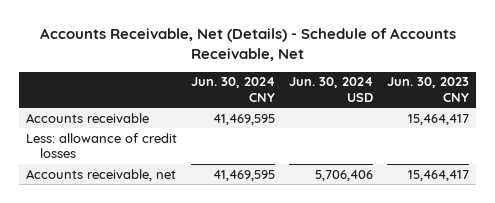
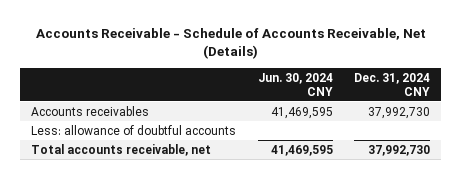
[39,28,456,62] Accounts Receivable, Net (Details) - Schedule of Accounts Receivable, Net -> [35,28,426,60] Accounts Receivable - Schedule of Accounts Receivable, Net (Details)
[289,77,374,102] Jun. 30, 2024 USD -> none
[387,77,470,102] Jun. 30, 2023 CNY -> none
none -> [354,72,431,96] Dec. 31, 2024 CNY
[26,112,150,123] Accounts receivable -> [30,105,149,116] Accounts receivables
[26,132,178,159] Less: allowance of credit losses -> [30,124,236,135] Less: allowance of doubtful accounts
[26,168,177,181] Accounts receivable, net -> [30,143,211,156] Total accounts receivable, net

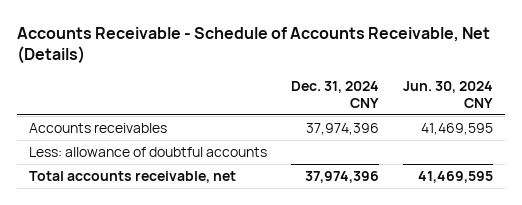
[368,106,431,119] 37,992,730 -> [306,123,380,136] 37,974,396
[368,144,431,156] 37,992,730 -> [305,171,380,184] 37,974,396

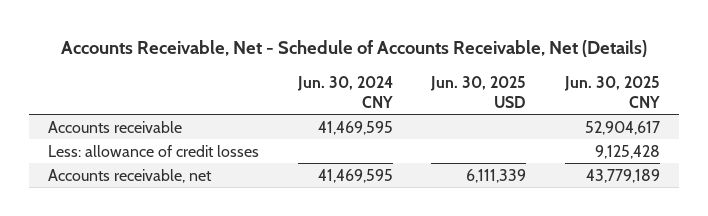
[16,26,490,65] Accounts Receivable - Schedule of Accounts Receivable, Net (Details) -> [61,40,648,58] Accounts Receivable, Net - Schedule of Accounts Receivable, Net (Details)
[291,81,380,108] Dec. 31, 2024 CNY -> none
none -> [430,76,527,108] Jun. 30, 2025 USD
none -> [563,76,660,108] Jun. 30, 2025 CNY
[29,123,168,134] Accounts receivables -> [48,120,183,133] Accounts receivable
[29,147,268,158] Less: allowance of doubtful accounts -> [48,144,260,157] Less: allowance of credit losses
[29,171,237,184] Total accounts receivable, net -> [48,168,213,183] Accounts receivable, net

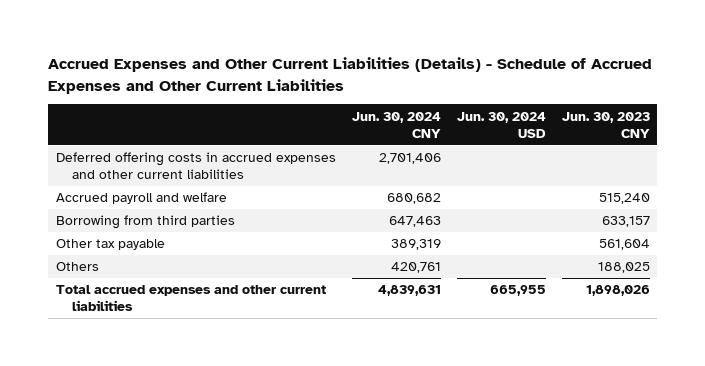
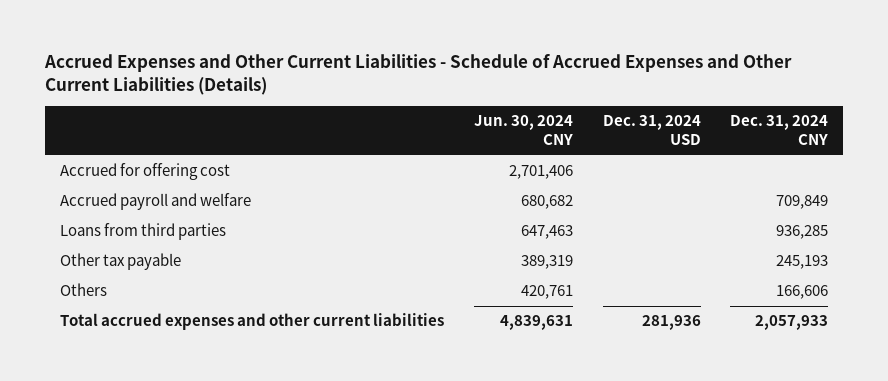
[47,57,652,94] Accrued Expenses and Other Current Liabilities (Details) - Schedule of Accrued Expenses and Other Current Liabilities -> [44,54,793,96] Accrued Expenses and Other Current Liabilities - Schedule of Accrued Expenses and Other Current Liabilities (Details)
[456,111,546,138] Jun. 30, 2024 USD -> none
[561,111,650,138] Jun. 30, 2023 CNY -> none
none -> [602,115,701,146] Dec. 31, 2024 USD
none -> [730,115,829,146] Dec. 31, 2024 CNY
[55,152,336,180] Deferred offering costs in accrued expenses and other current liabilities -> [59,163,230,181] Accrued for offering cost
[55,215,235,230] Borrowing from third parties -> [59,223,226,241] Loans from third parties

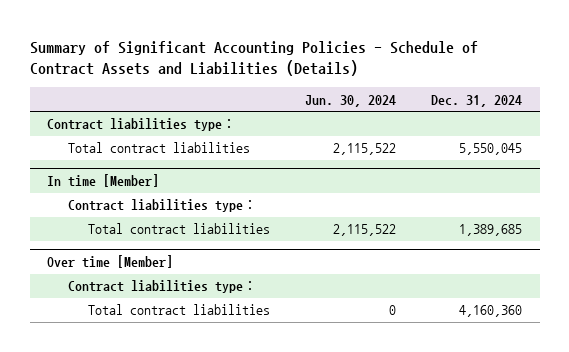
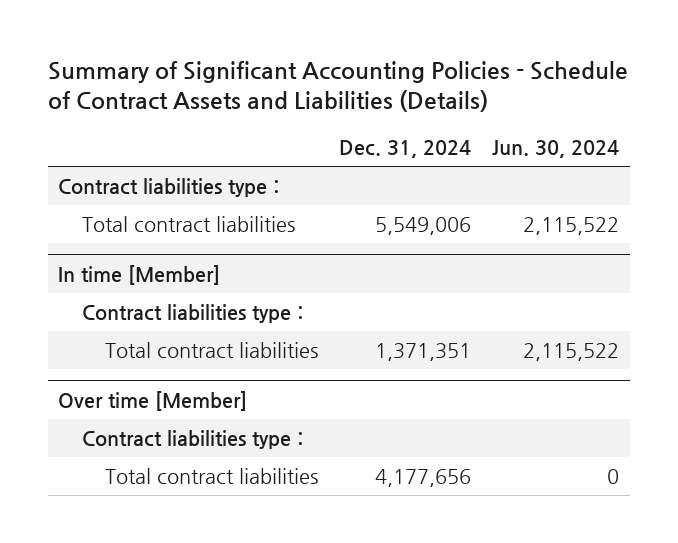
[459,143,523,156] 5,550,045 -> [375,217,472,236] 5,549,006
[459,224,523,237] 1,389,685 -> [375,343,472,362] 1,371,351
[459,305,523,318] 4,160,360 -> [375,469,472,488] 4,177,656

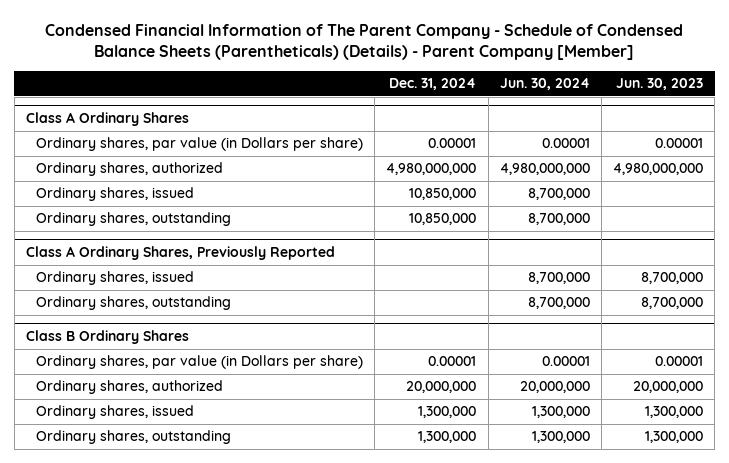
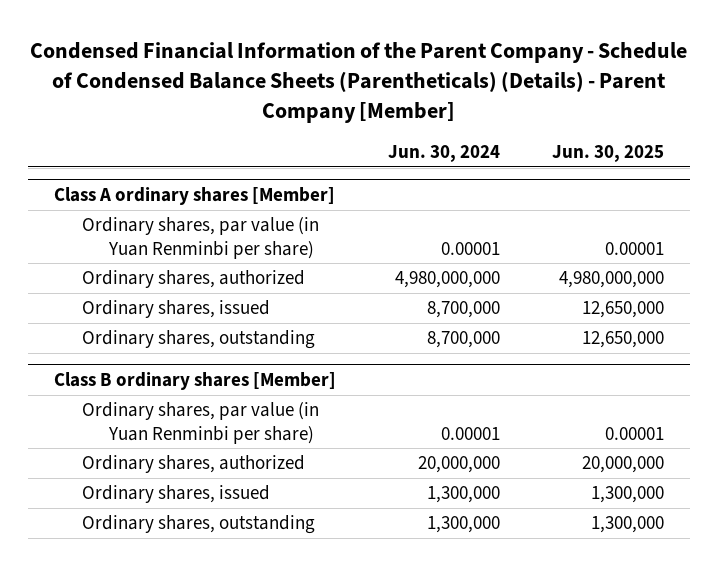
[45,23,684,61] Condensed Financial Information of The Parent Company - Schedule of Condensed Balance Sheets (Parentheticals) (Details) - Parent Company [Member] -> [30,42,688,123] Condensed Financial Information of the Parent Company - Schedule of Condensed Balance Sheets (Parentheticals) (Details) - Parent Company [Member]
[389,78,477,91] Dec. 31, 2024 -> none
[616,78,704,91] Jun. 30, 2023 -> none
none -> [552,145,665,163] Jun. 30, 2025
[25,112,189,127] Class A Ordinary Shares -> [54,187,336,206] Class A ordinary shares [Member]
[36,137,364,152] Ordinary shares, par value (in Dollars per share) -> [81,217,319,259] Ordinary shares, par value (in Yuan Renminbi per share)
[25,246,335,261] Class A Ordinary Shares, Previously Reported -> none
[36,271,195,286] Ordinary shares, issued -> none
[36,296,232,311] Ordinary shares, outstanding -> none
[25,330,189,345] Class B Ordinary Shares -> [54,372,337,391] Class B ordinary shares [Member]
[36,355,364,370] Ordinary shares, par value (in Dollars per share) -> [81,402,319,444] Ordinary shares, par value (in Yuan Renminbi per share)

